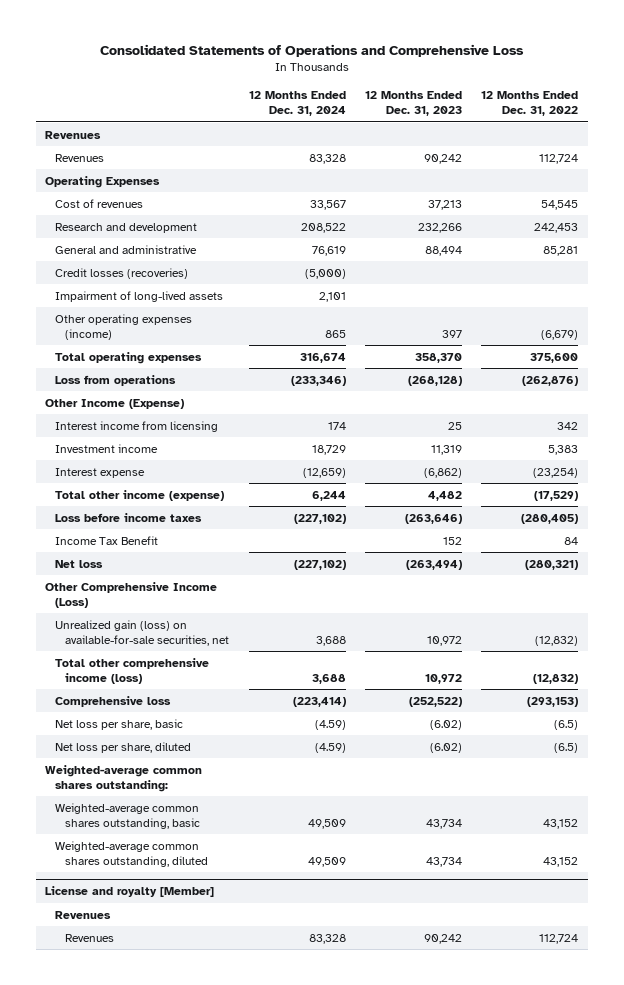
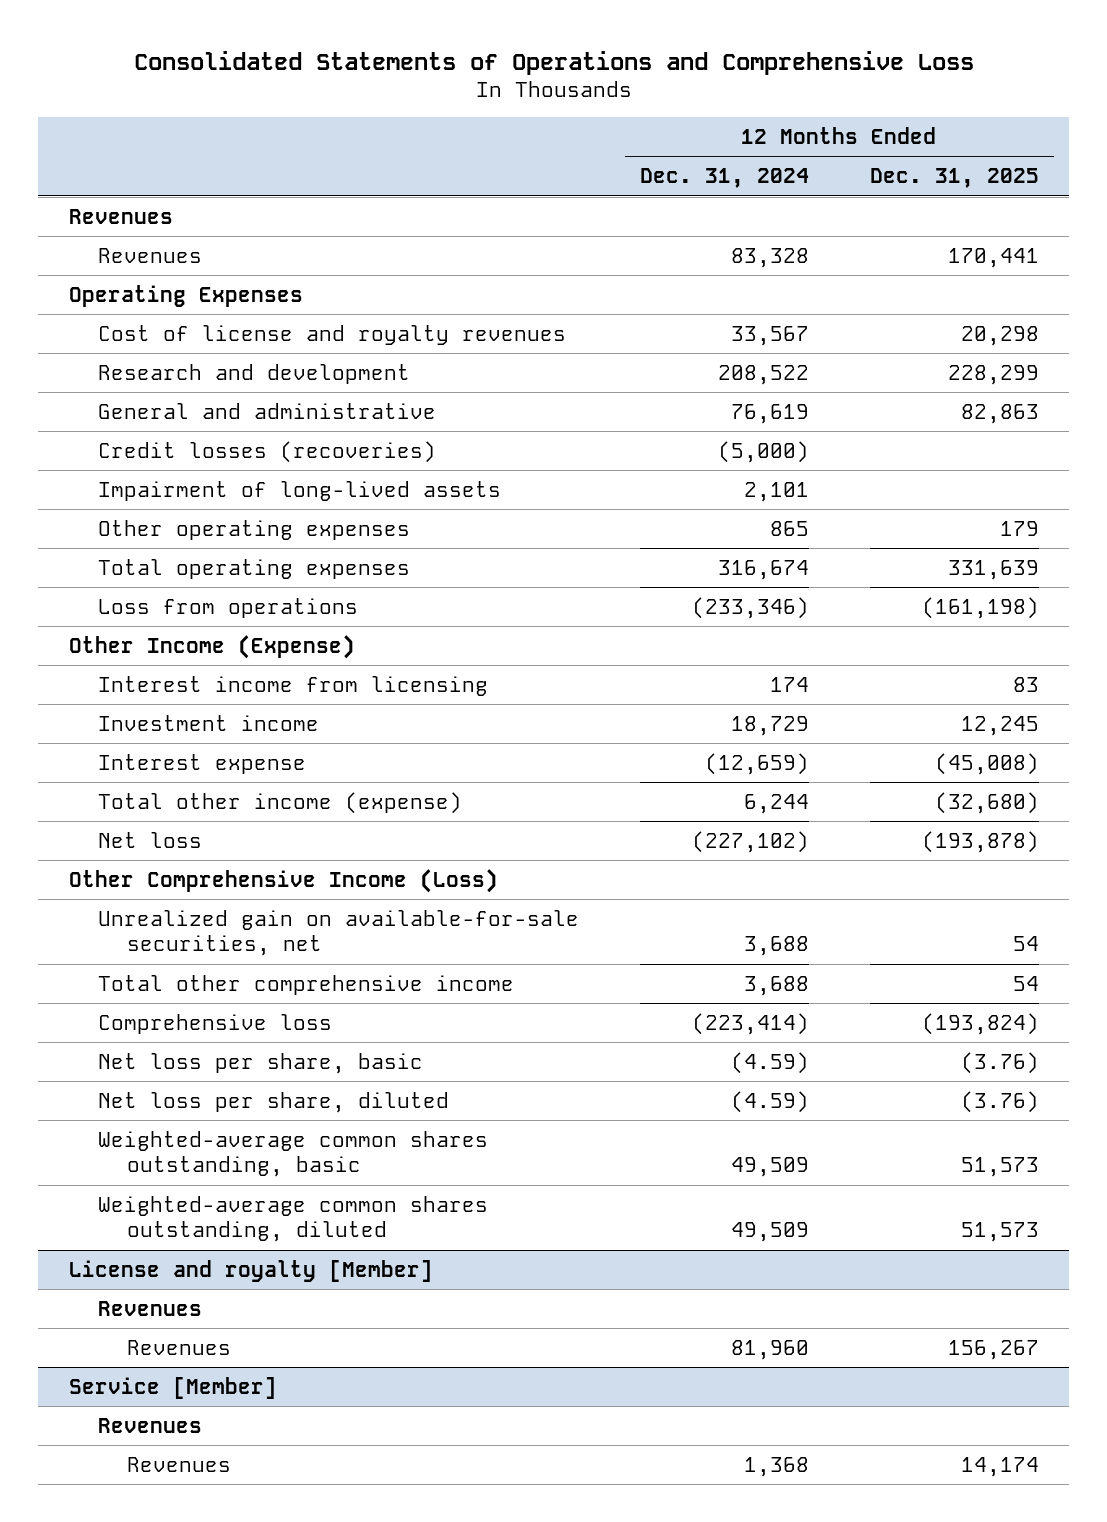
[365,91,463,117] 12 Months Ended Dec. 31, 2023 -> none
[481,91,579,117] 12 Months Ended Dec. 31, 2022 -> none
none -> [869,168,1039,189] Dec. 31, 2025
[55,198,144,208] Cost of revenues -> [98,324,567,345] Cost of license and royalty revenues
[55,313,193,341] Other operating expenses (income) -> [98,519,411,540] Other operating expenses
[55,512,203,522] Loss before income taxes -> none
[55,535,159,545] Income Tax Benefit -> none
[55,619,230,647] Unrealized gain (loss) on available-for-sale securities, net -> [98,909,580,957] Unrealized gain on available-for-sale securities, net
[55,657,210,685] Total other comprehensive income (loss) -> [98,974,515,995] Total other comprehensive income
[45,764,203,793] Weighted-average common shares outstanding: -> none
[308,933,346,944] 83,328 -> [730,1339,809,1360] 81,960
none -> [68,1376,277,1399] Service [Member]
none -> [98,1417,203,1433] Revenues
none -> [127,1456,232,1472] Revenues

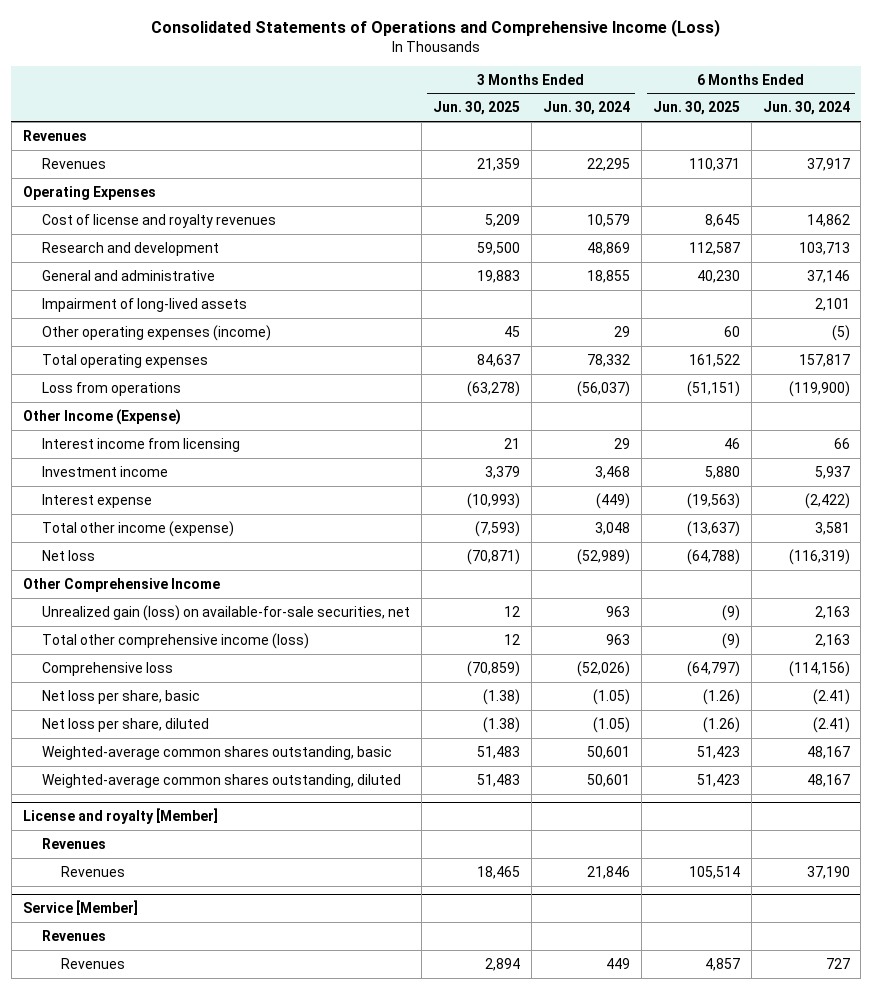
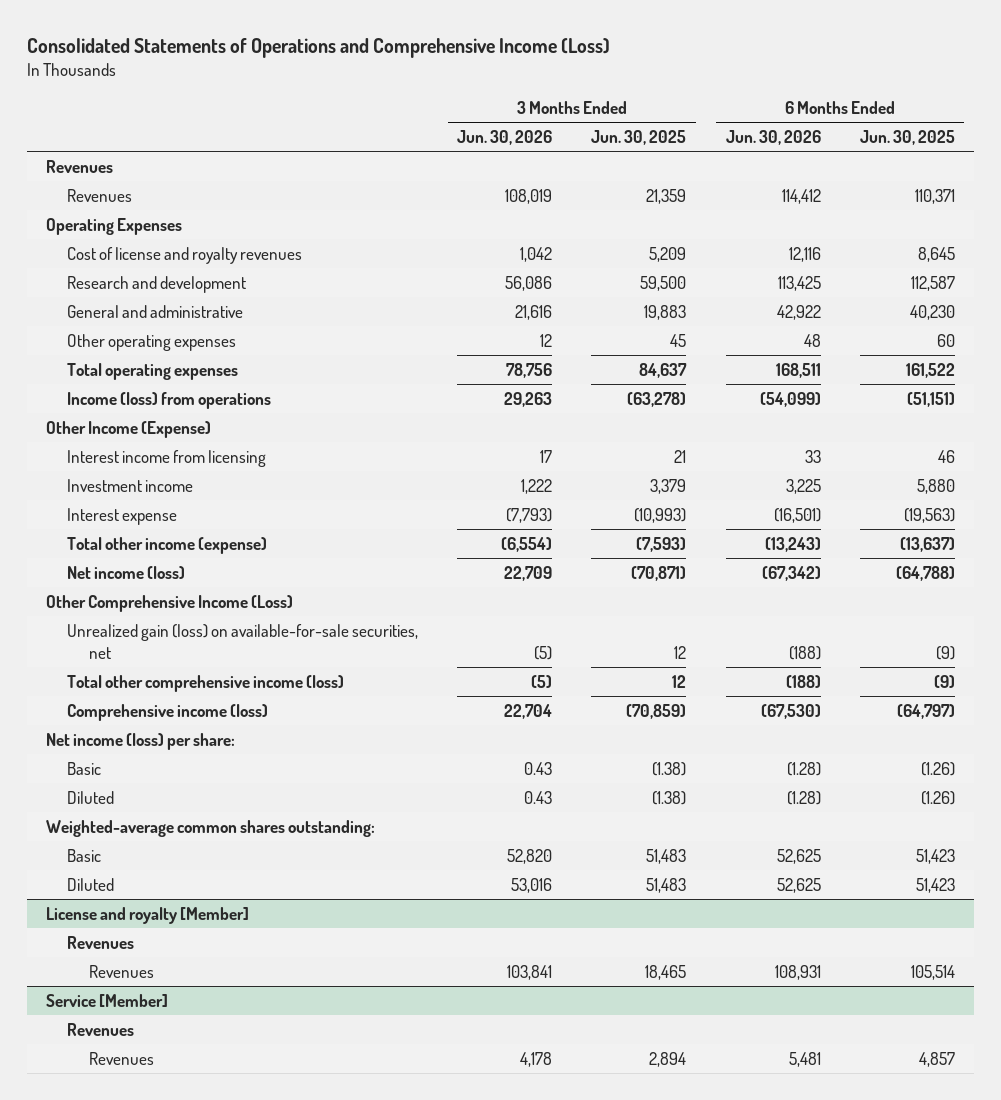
[542,101,630,116] Jun. 30, 2024 -> none
[762,101,850,116] Jun. 30, 2024 -> none
none -> [457,129,553,145] Jun. 30, 2026
none -> [725,129,821,145] Jun. 30, 2026
[41,297,247,312] Impairment of long-lived assets -> none
[41,324,271,341] Other operating expenses (income) -> [67,333,237,351] Other operating expenses
[41,381,181,396] Loss from operations -> [67,391,272,409] Income (loss) from operations
[41,549,95,561] Net loss -> [67,565,186,579] Net income (loss)
[22,577,220,592] Other Comprehensive Income -> [46,594,294,612] Other Comprehensive Income (Loss)
[41,661,173,676] Comprehensive loss -> [67,703,269,721] Comprehensive income (loss)
none -> [46,732,236,750] Net income (loss) per share:
[41,689,200,704] Net loss per share, basic -> [67,761,102,775] Basic
[41,717,209,732] Net loss per share, diluted -> [67,790,115,804] Diluted
none -> [46,819,376,837] Weighted-average common shares outstanding:
[41,745,392,760] Weighted-average common shares outstanding, basic -> [67,848,102,862] Basic
[41,773,401,788] Weighted-average common shares outstanding, diluted -> [67,877,115,891] Diluted

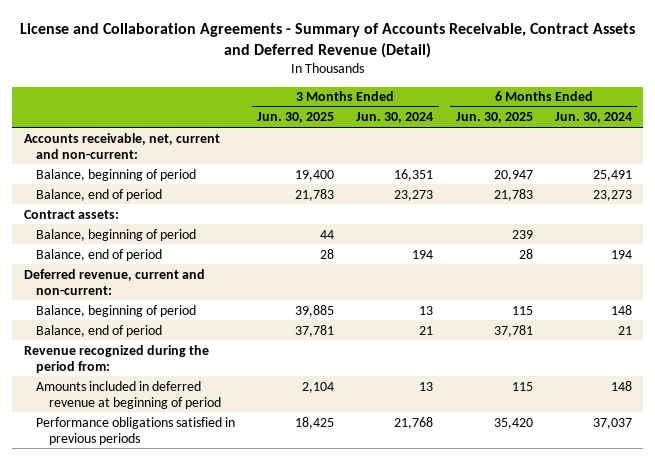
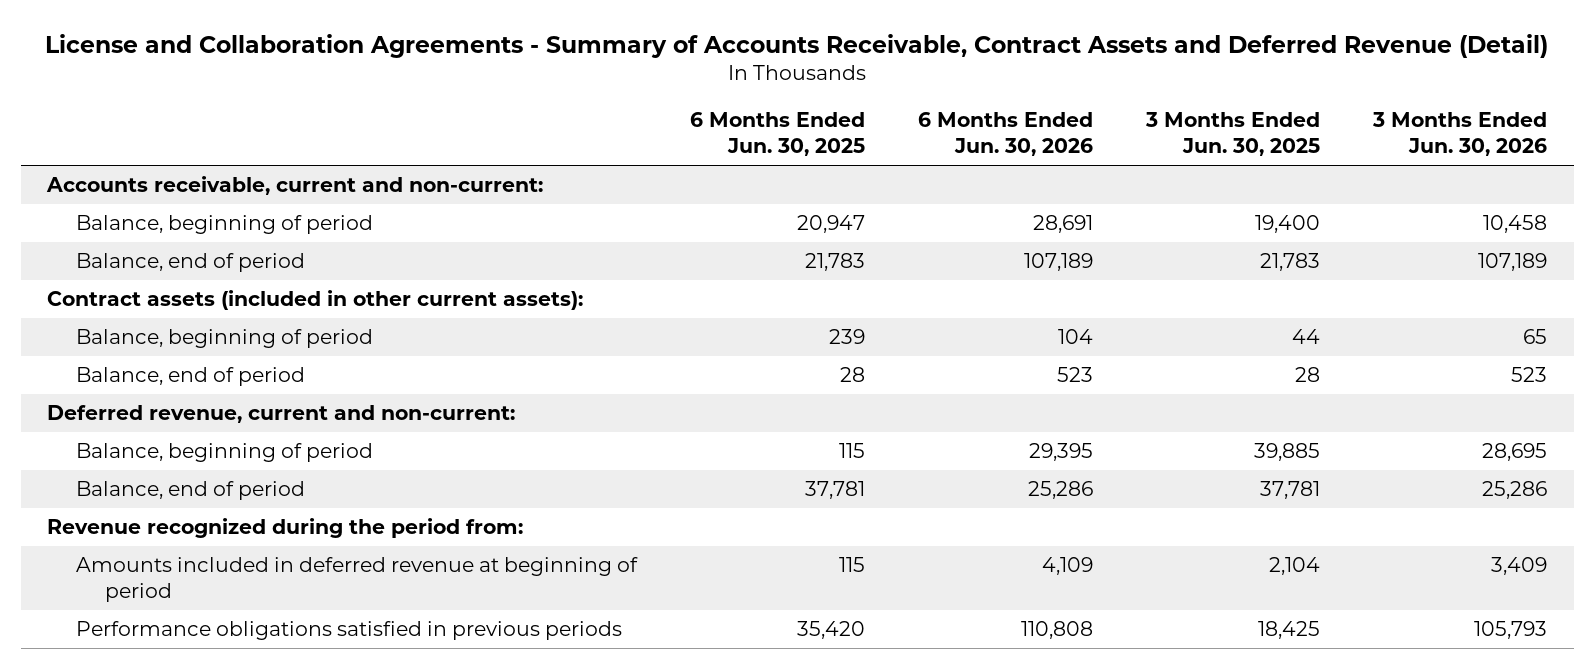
[356,112,434,124] Jun. 30, 2024 -> none
[554,112,632,124] Jun. 30, 2024 -> none
none -> [918,112,1094,157] 6 Months Ended Jun. 30, 2026
none -> [1372,112,1548,157] 3 Months Ended Jun. 30, 2026
[23,132,220,159] Accounts receivable, net, current and non-current: -> [46,176,544,196] Accounts receivable, current and non-current:
[23,209,119,219] Contract assets: -> [47,290,584,311] Contract assets (included in other current assets):

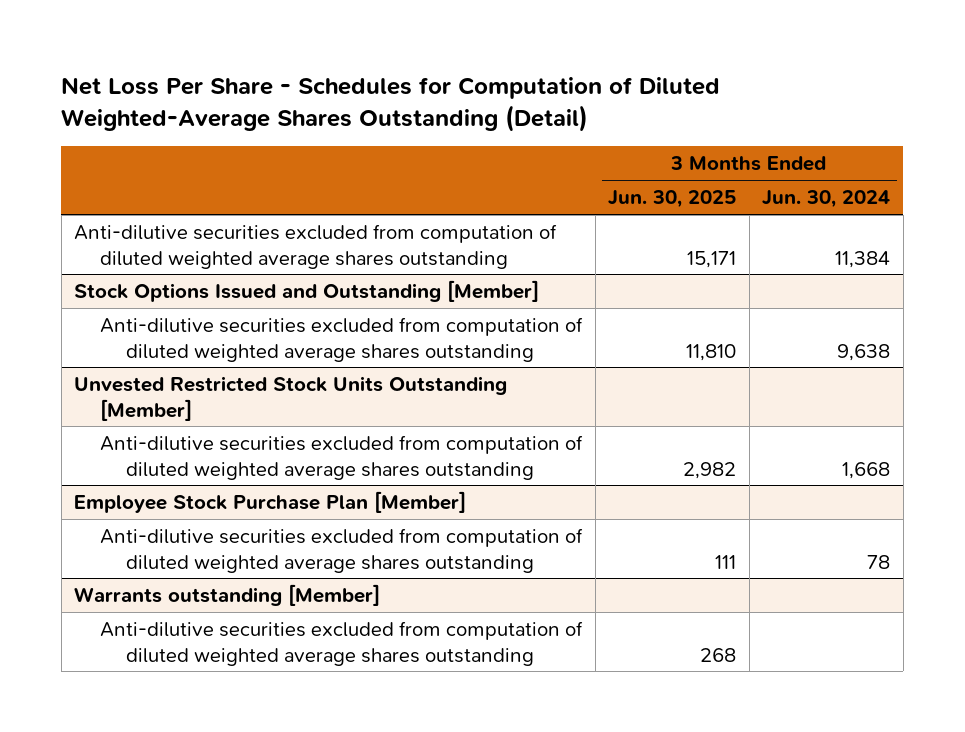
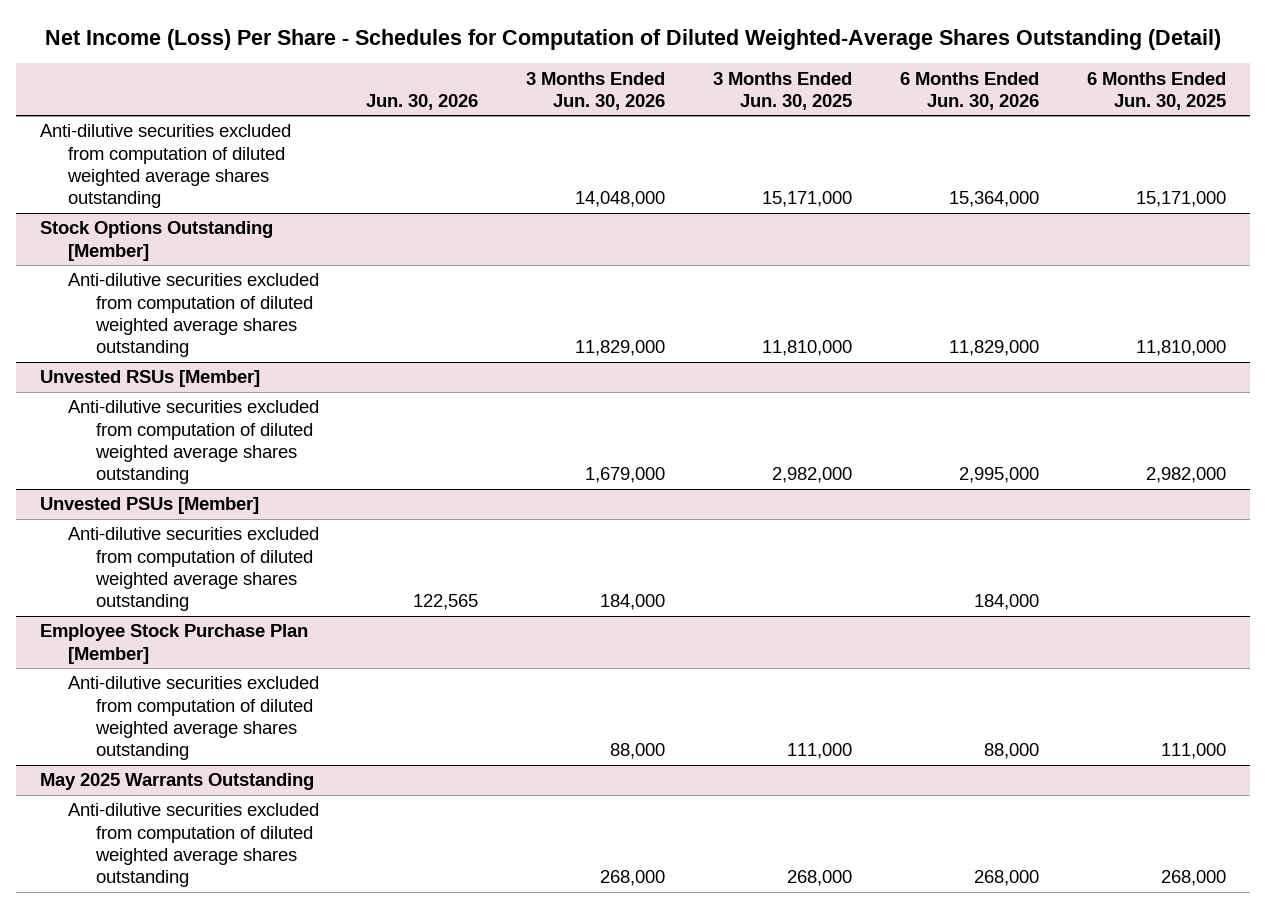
[61,76,721,132] Net Loss Per Share - Schedules for Computation of Diluted Weighted-Average Shares Outstanding (Detail) -> [44,28,1221,50] Net Income (Loss) Per Share - Schedules for Computation of Diluted Weighted-Average Shares Outstanding (Detail)
[762,190,891,209] Jun. 30, 2024 -> none
none -> [366,93,479,110] Jun. 30, 2026
none -> [526,71,666,110] 3 Months Ended Jun. 30, 2026
none -> [899,71,1039,110] 6 Months Ended Jun. 30, 2026
none -> [1086,71,1226,110] 6 Months Ended Jun. 30, 2025
[687,250,737,268] 15,171 -> [762,191,853,208] 15,171,000
[74,279,540,302] Stock Options Issued and Outstanding [Member] -> [39,221,273,261] Stock Options Outstanding [Member]
[686,343,737,361] 11,810 -> [762,340,853,357] 11,810,000
[74,375,508,421] Unvested Restricted Stock Units Outstanding [Member] -> [39,370,260,388] Unvested RSUs [Member]
[683,461,737,479] 2,982 -> [772,467,853,484] 2,982,000
none -> [39,497,259,515] Unvested PSUs [Member]
none -> [67,527,319,612] Anti-dilutive securities excluded from computation of diluted weighted average shares outstanding
[74,583,381,606] Warrants outstanding [Member] -> none
[715,554,737,569] 111 -> [787,743,853,760] 111,000
none -> [39,773,314,791] May 2025 Warrants Outstanding
[700,647,737,662] 268 -> [787,870,853,887] 268,000

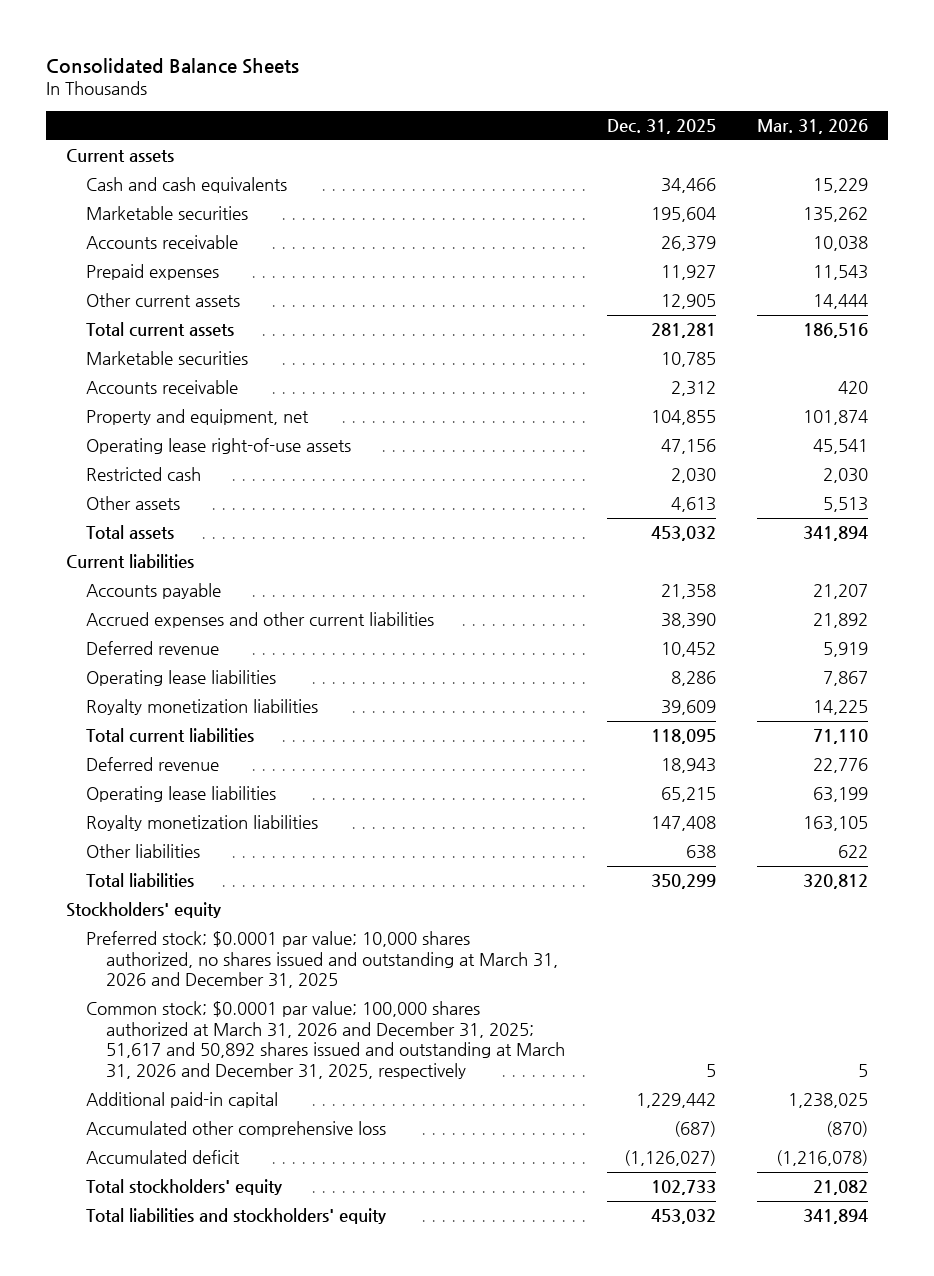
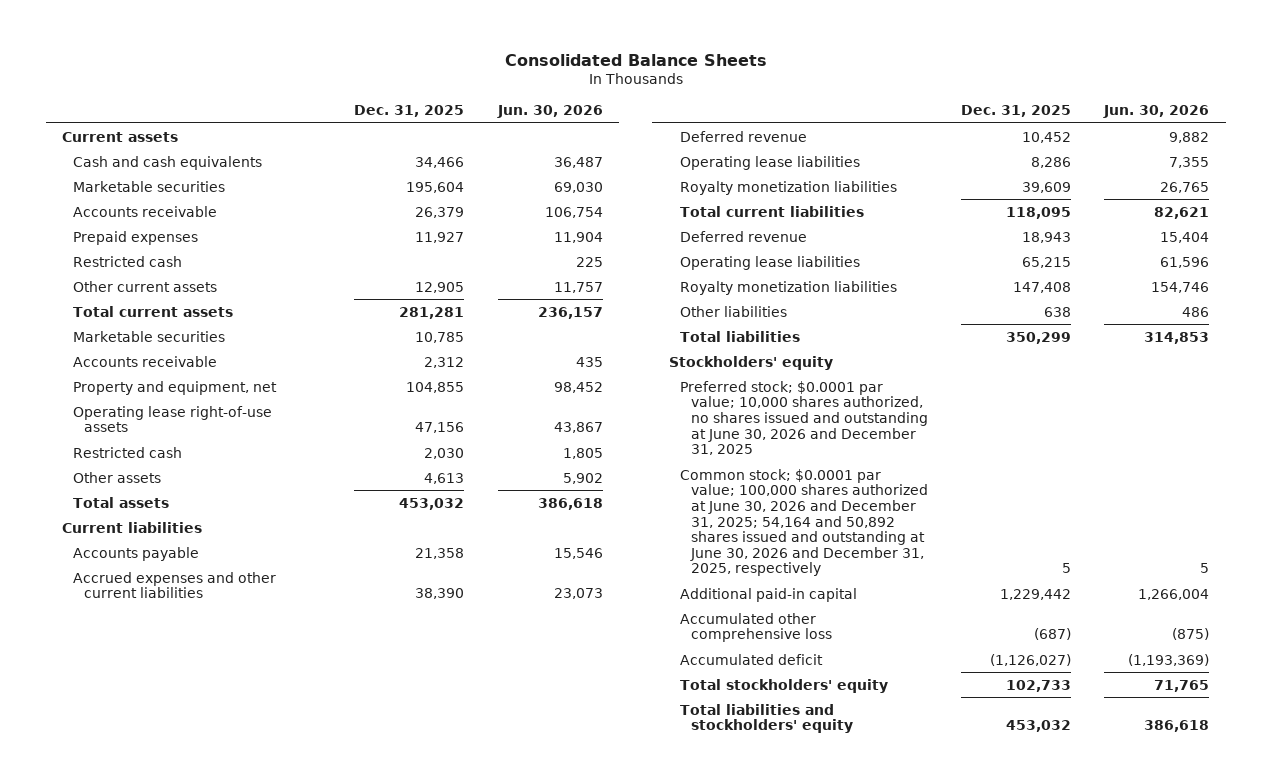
[756,119,868,135] Mar. 31, 2026 -> none
none -> [496,105,603,119] Jun. 30, 2026
none -> [73,255,183,267] Restricted cash
[86,931,559,989] Preferred stock; $0.0001 par value; 10,000 shares authorized, no shares issued and outstanding at March 31, 2026 and December 31, 2025 -> [679,380,929,456] Preferred stock; $0.0001 par value; 10,000 shares authorized, no shares issued and outstanding at June 30, 2026 and December 31, 2025
[86,1001,566,1079] Common stock; $0.0001 par value; 100,000 shares authorized at March 31, 2026 and December 31, 2025; 51,617 and 50,892 shares issued and outstanding at March 31, 2026 and December 31, 2025, respectively -> [679,468,929,577] Common stock; $0.0001 par value; 100,000 shares authorized at June 30, 2026 and December 31, 2025; 54,164 and 50,892 shares issued and outstanding at June 30, 2026 and December 31, 2025, respectively

